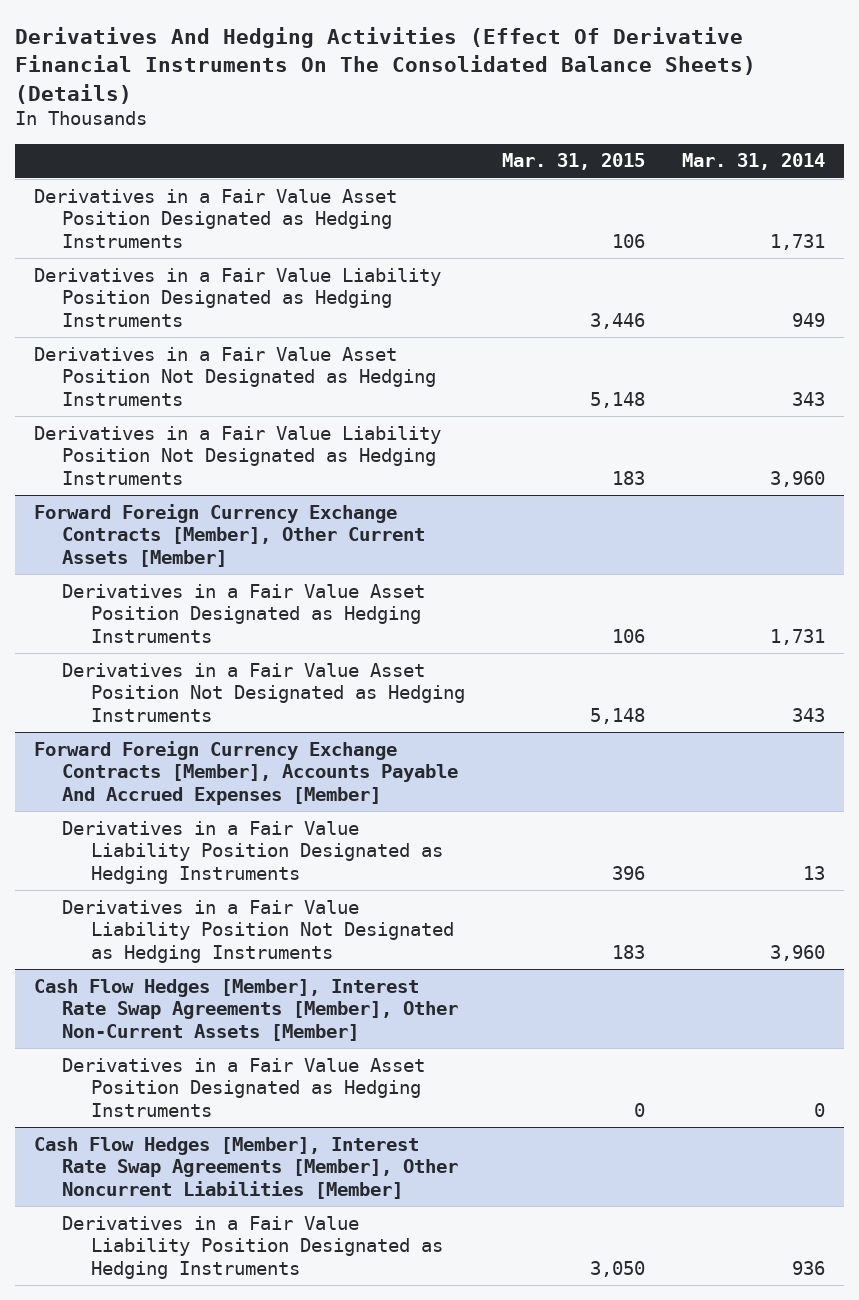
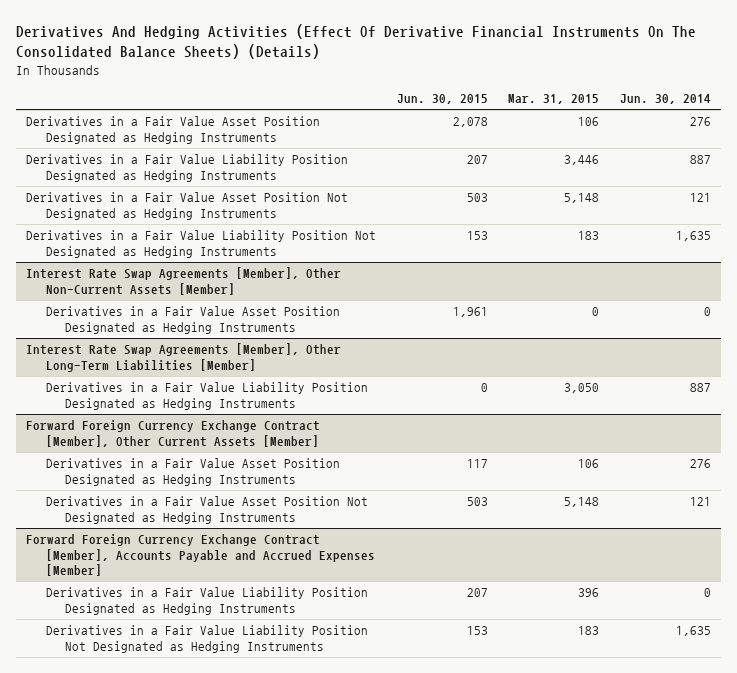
[682,153,826,171] Mar. 31, 2014 -> none
none -> [396,94,488,105] Jun. 30, 2015
none -> [619,94,711,105] Jun. 30, 2014
none -> [26,267,342,295] Interest Rate Swap Agreements [Member], Other Non-Current Assets [Member]
none -> [45,306,340,334] Derivatives in a Fair Value Asset Position Designated as Hedging Instruments
none -> [26,343,342,372] Interest Rate Swap Agreements [Member], Other Long-Term Liabilities [Member]
none -> [45,382,368,410] Derivatives in a Fair Value Liability Position Designated as Hedging Instruments
[33,503,426,568] Forward Foreign Currency Exchange Contracts [Member], Other Current Assets [Member] -> [26,420,321,447] Forward Foreign Currency Exchange Contract [Member], Other Current Assets [Member]
[33,740,459,806] Forward Foreign Currency Exchange Contracts [Member], Accounts Payable And Accrued Expenses [Member] -> [26,534,375,576] Forward Foreign Currency Exchange Contract [Member], Accounts Payable and Accrued Expenses [Member]
[33,978,459,1042] Cash Flow Hedges [Member], Interest Rate Swap Agreements [Member], Other Non-Current Assets [Member] -> none
[62,1057,426,1118] Derivatives in a Fair Value Asset Position Designated as Hedging Instruments -> none
[33,1136,459,1200] Cash Flow Hedges [Member], Interest Rate Swap Agreements [Member], Other Noncurrent Liabilities [Member] -> none
[62,1215,443,1280] Derivatives in a Fair Value Liability Position Designated as Hedging Instruments -> none

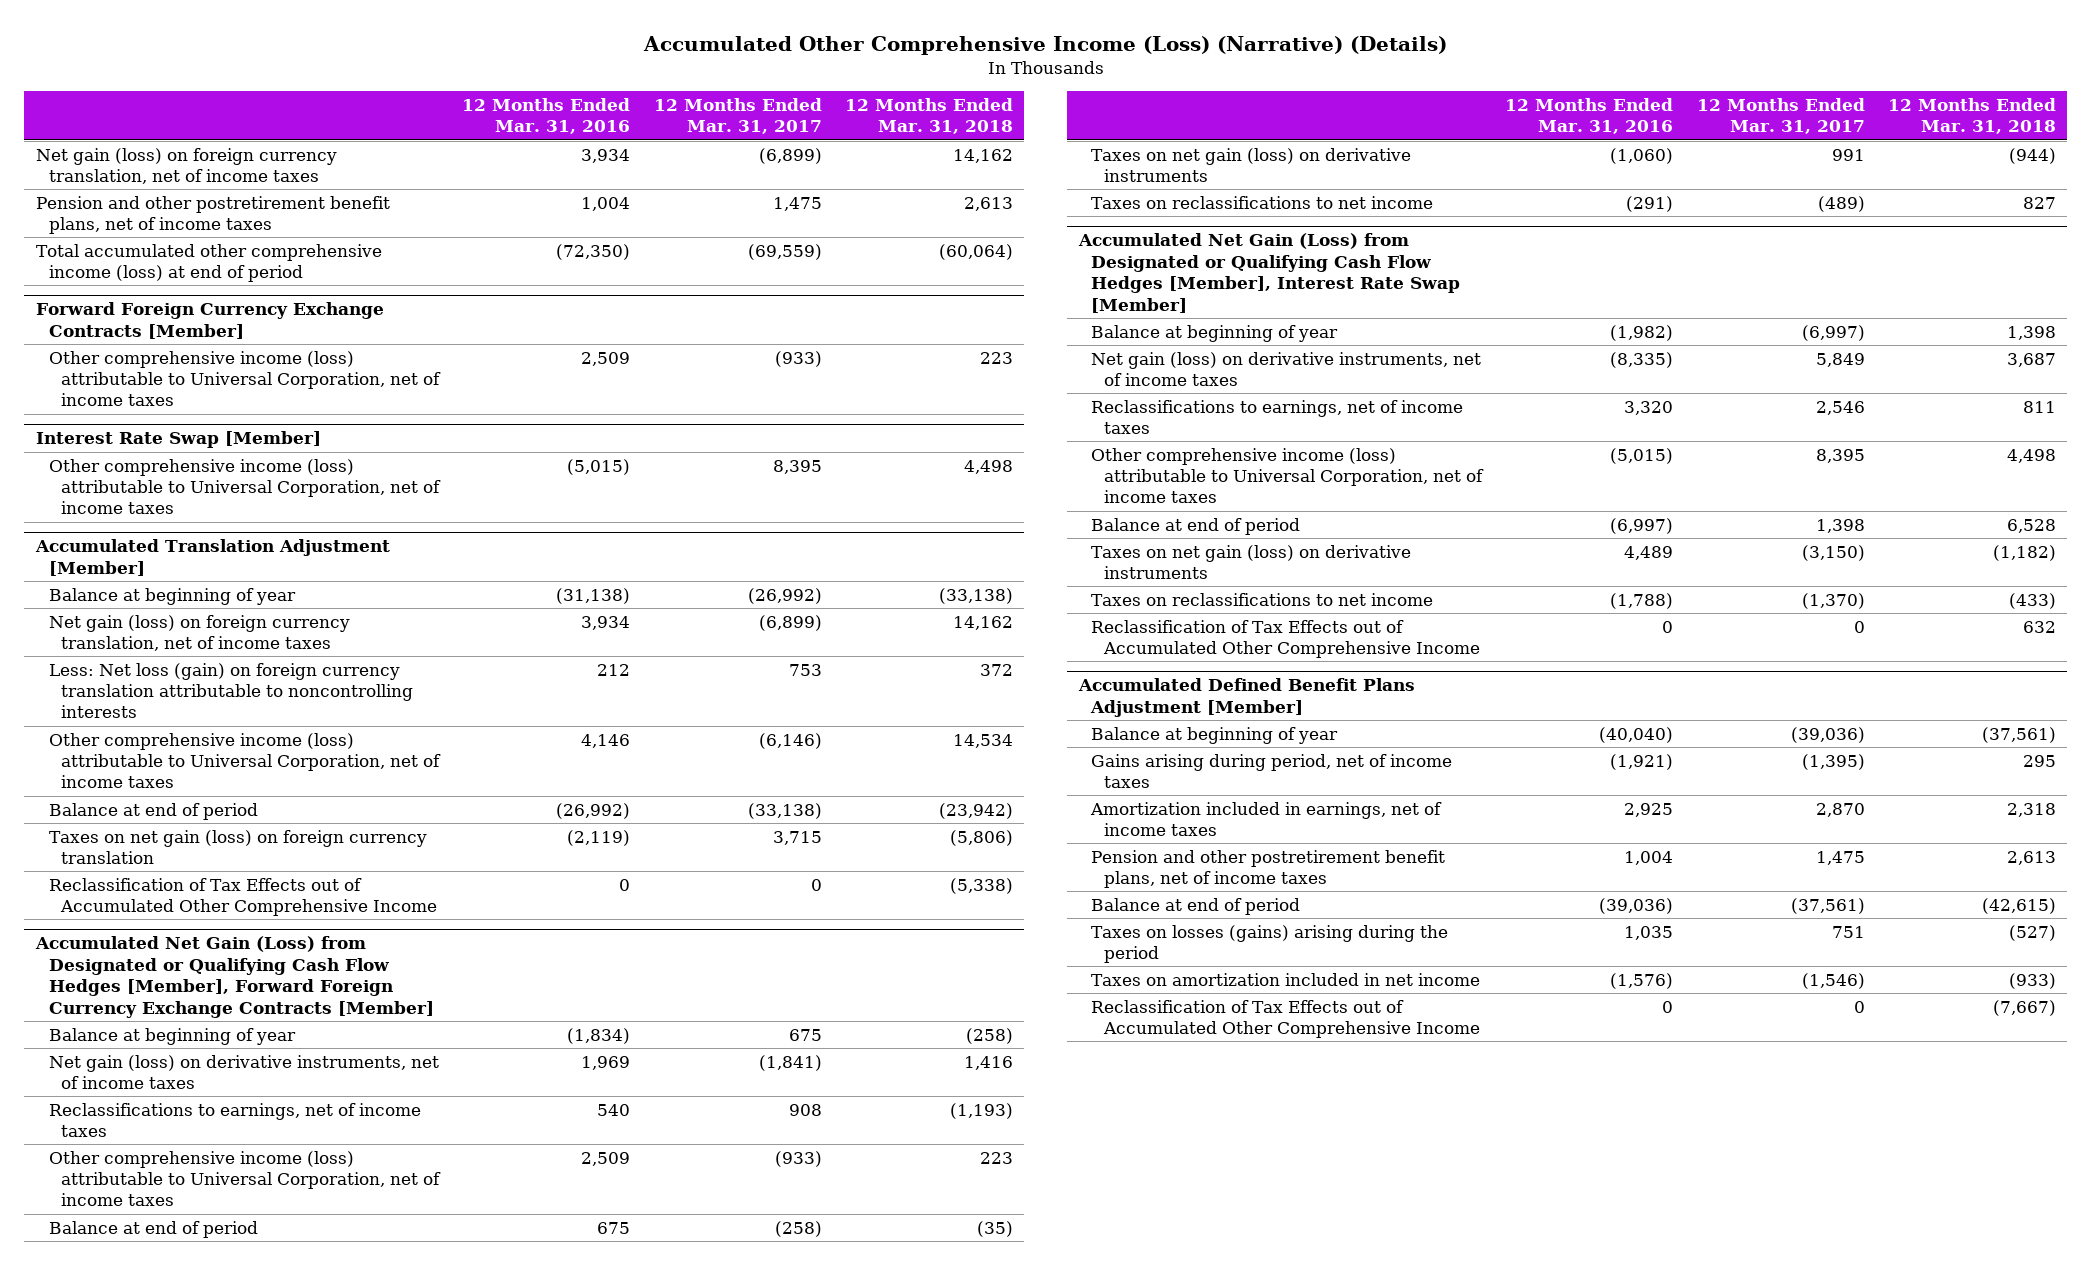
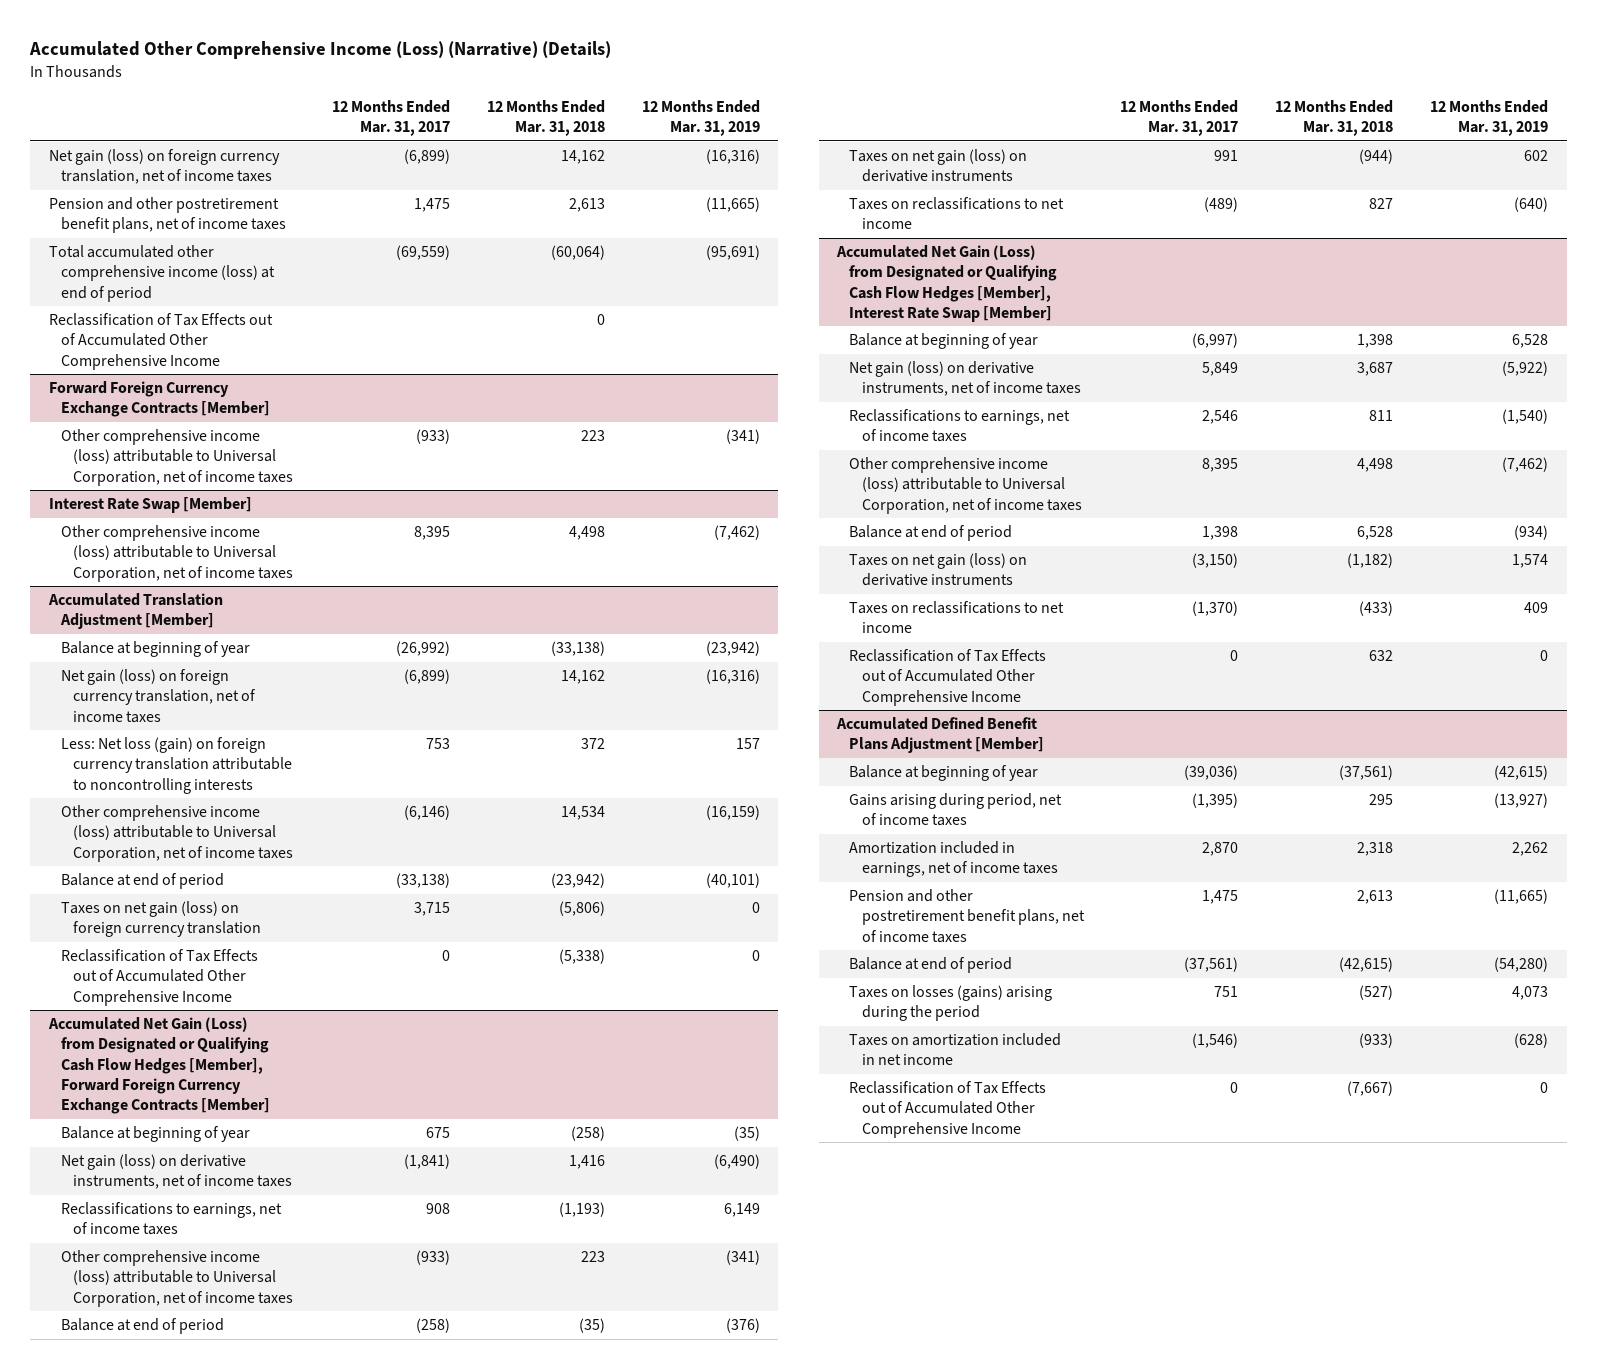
[462,98,631,135] 12 Months Ended Mar. 31, 2016 -> none
none -> [641,99,760,137] 12 Months Ended Mar. 31, 2019
none -> [48,313,273,370] Reclassification of Tax Effects out of Accumulated Other Comprehensive Income

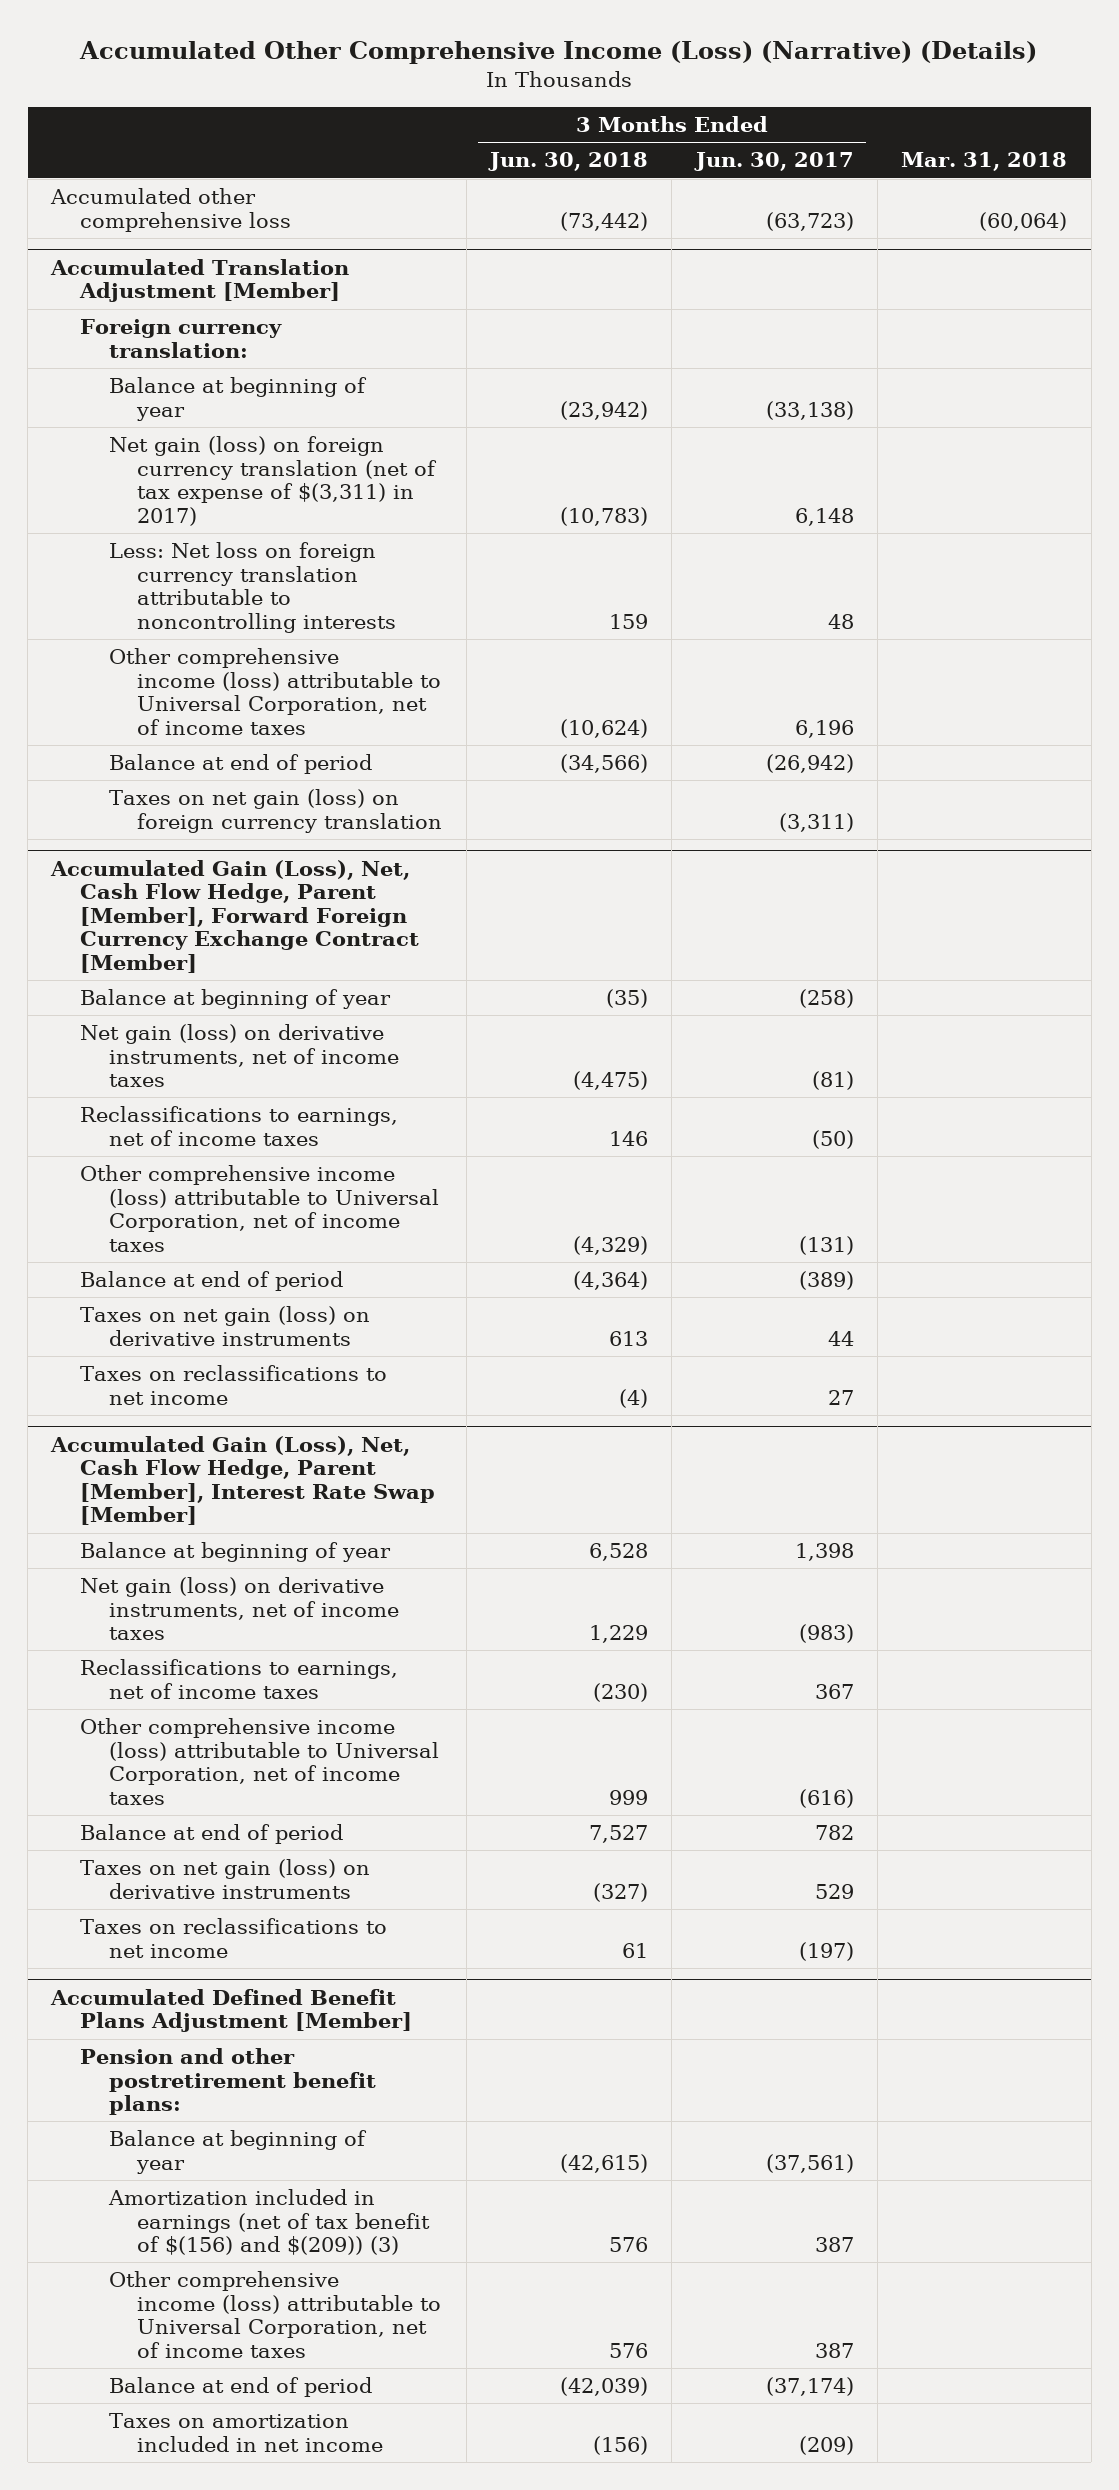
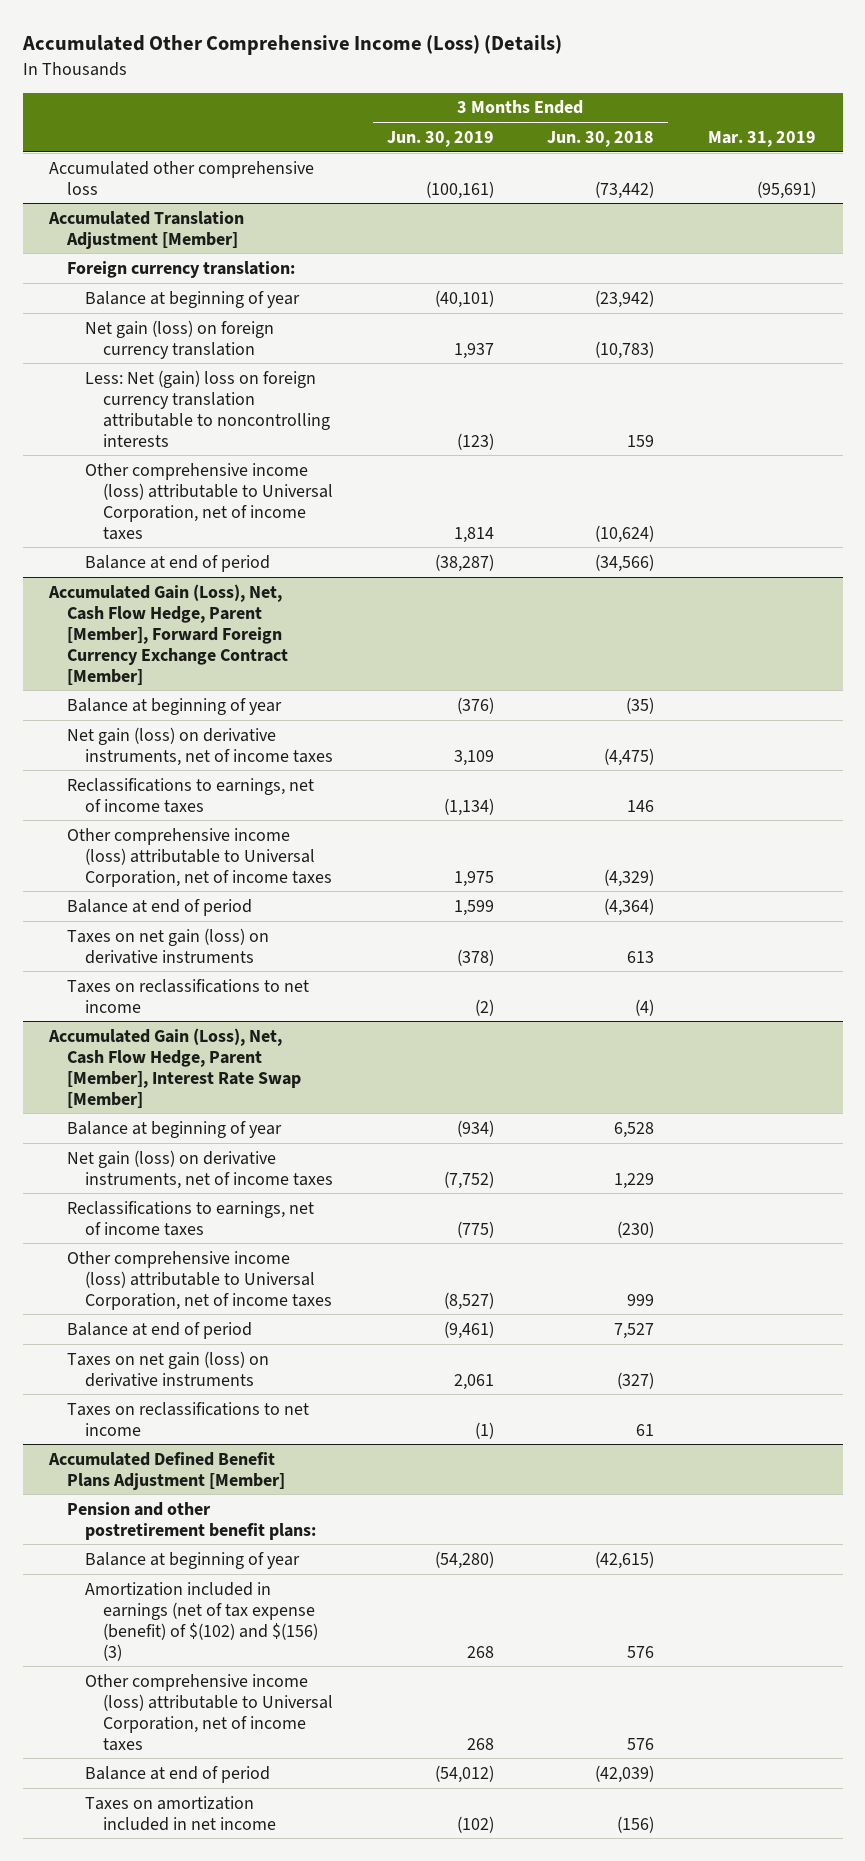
[79,41,1038,65] Accumulated Other Comprehensive Income (Loss) (Narrative) (Details) -> [21,35,562,56] Accumulated Other Comprehensive Income (Loss) (Details)
[693,152,854,172] Jun. 30, 2017 -> none
[901,152,1068,172] Mar. 31, 2018 -> none
none -> [386,130,494,147] Jun. 30, 2019
none -> [708,130,817,147] Mar. 31, 2019
[108,436,438,526] Net gain (loss) on foreign currency translation (net of tax expense of $(3,311) in 2017) -> [84,319,274,359] Net gain (loss) on foreign currency translation
[108,542,397,633] Less: Net loss on foreign currency translation attributable to noncontrolling interests -> [84,369,330,447] Less: Net (gain) loss on foreign currency translation attributable to noncontrolling interests
[108,789,443,833] Taxes on net gain (loss) on foreign currency translation -> none
[107,2189,431,2256] Amortization included in earnings (net of tax benefit of $(156) and $(209)) (3) -> [84,1581,318,1661] Amortization included in earnings (net of tax expense (benefit) of $(102) and $(156) (3)

